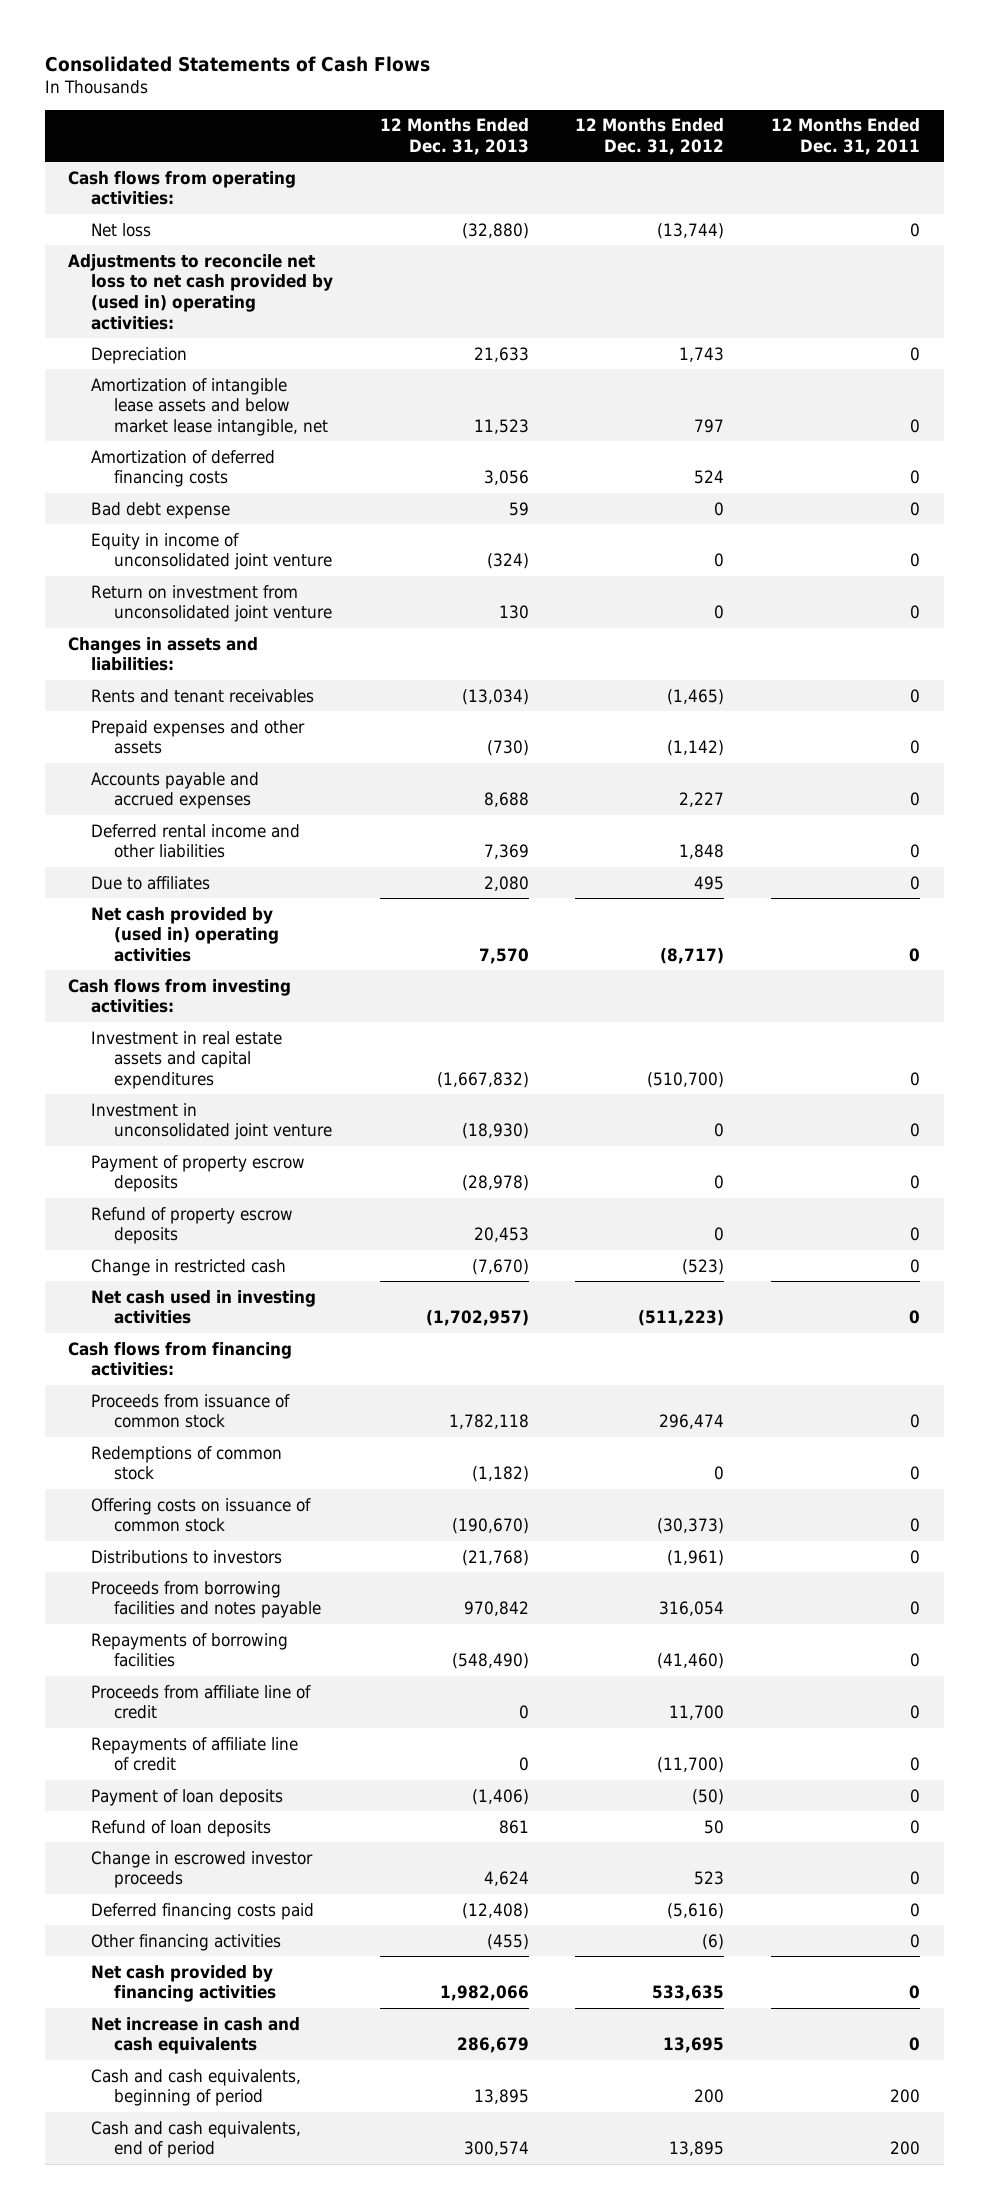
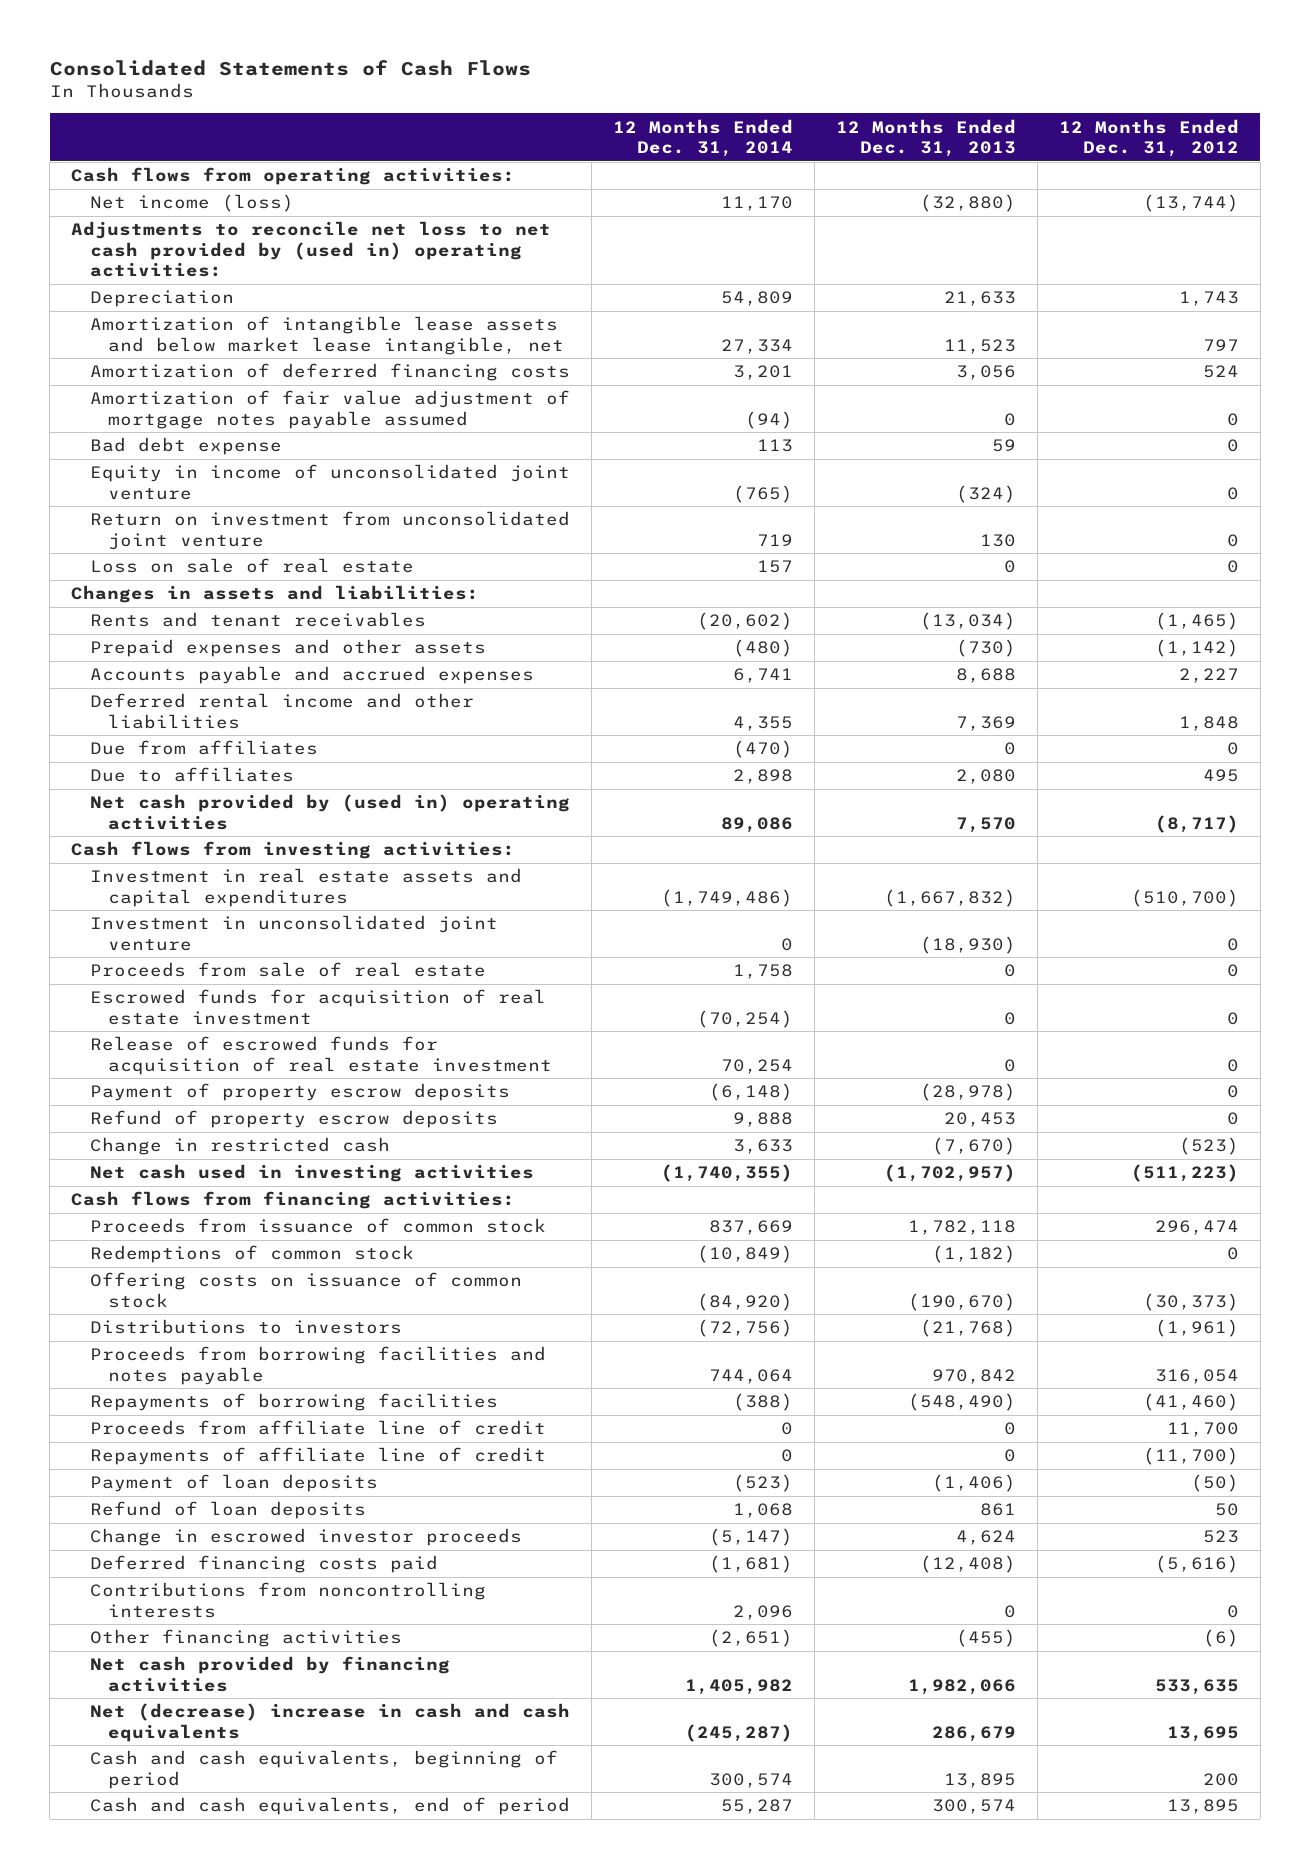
[771,118,921,156] 12 Months Ended Dec. 31, 2011 -> none
none -> [612,118,793,157] 12 Months Ended Dec. 31, 2014
[90,222,151,237] Net loss -> [89,194,294,213] Net income (loss)
none -> [89,390,570,429] Amortization of fair value adjustment of mortgage notes payable assumed
none -> [89,558,414,574] Loss on sale of real estate
none -> [89,740,318,756] Due from affiliates
none -> [89,962,486,978] Proceeds from sale of real estate
none -> [89,989,546,1025] Escrowed funds for acquisition of real estate investment
none -> [89,1036,553,1075] Release of escrowed funds for acquisition of real estate investment
none -> [89,1582,486,1618] Contributions from noncontrolling interests
[90,2016,300,2055] Net increase in cash and cash equivalents -> [89,1703,570,1742] Net (decrease) increase in cash and cash equivalents

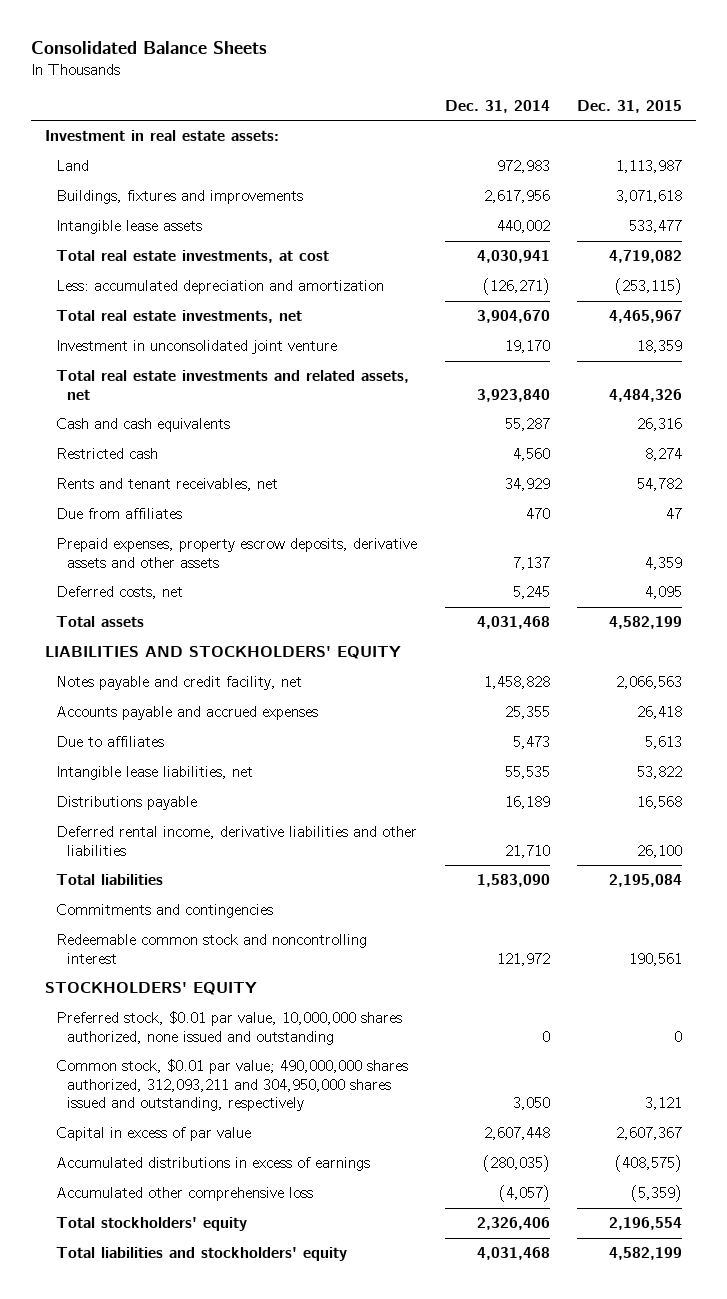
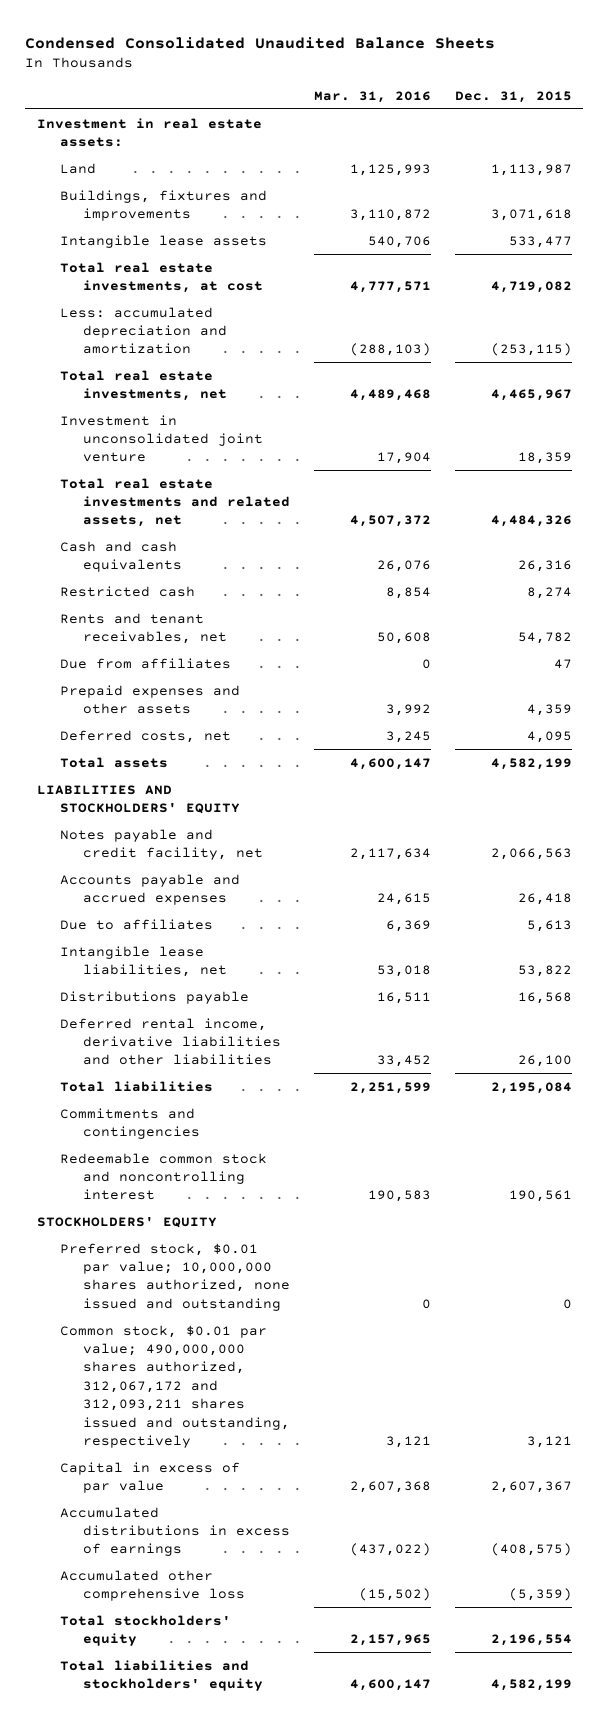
[30,41,267,55] Consolidated Balance Sheets -> [25,36,496,49] Condensed Consolidated Unaudited Balance Sheets
[444,99,550,113] Dec. 31, 2014 -> none
none -> [313,90,431,103] Mar. 31, 2016
[55,538,417,568] Prepaid expenses, property escrow deposits, derivative assets and other assets -> [60,684,241,715] Prepaid expenses and other assets
[55,1011,402,1045] Preferred stock, $0.01 par value, 10,000,000 shares authorized, none issued and outstanding -> [60,1242,291,1311] Preferred stock, $0.01 par value; 10,000,000 shares authorized, none issued and outstanding
[55,1059,408,1111] Common stock, $0.01 par value; 490,000,000 shares authorized, 312,093,211 and 304,950,000 shares issued and outstanding, respectively -> [60,1324,291,1449] Common stock, $0.01 par value; 490,000,000 shares authorized, 312,067,172 and 312,093,211 shares issued and outstanding, respectively

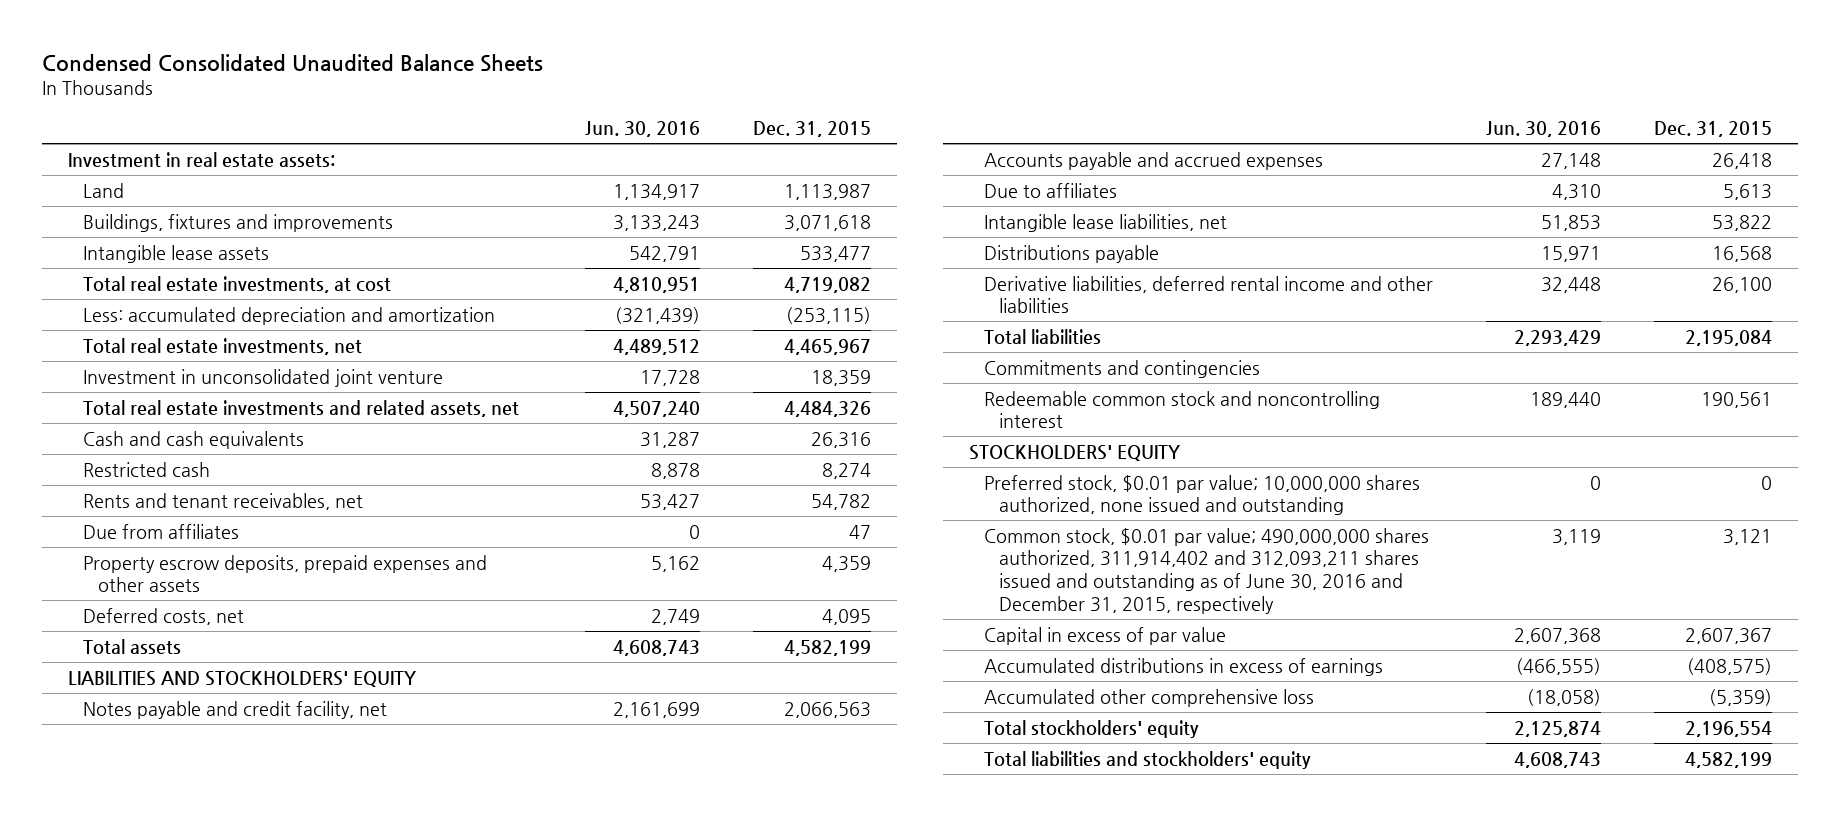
[313,90,431,103] Mar. 31, 2016 -> none
none -> [584,121,700,138] Jun. 30, 2016
[60,684,241,715] Prepaid expenses and other assets -> [83,554,488,593] Property escrow deposits, prepaid expenses and other assets
[60,1017,282,1066] Deferred rental income, derivative liabilities and other liabilities -> [983,275,1433,314] Derivative liabilities, deferred rental income and other liabilities
[60,1324,291,1449] Common stock, $0.01 par value; 490,000,000 shares authorized, 312,067,172 and 312,093,211 shares issued and outstanding, respectively -> [983,527,1429,615] Common stock, $0.01 par value; 490,000,000 shares authorized, 311,914,402 and 312,093,211 shares issued and outstanding as of June 30, 2016 and December 31, 2015, respectively

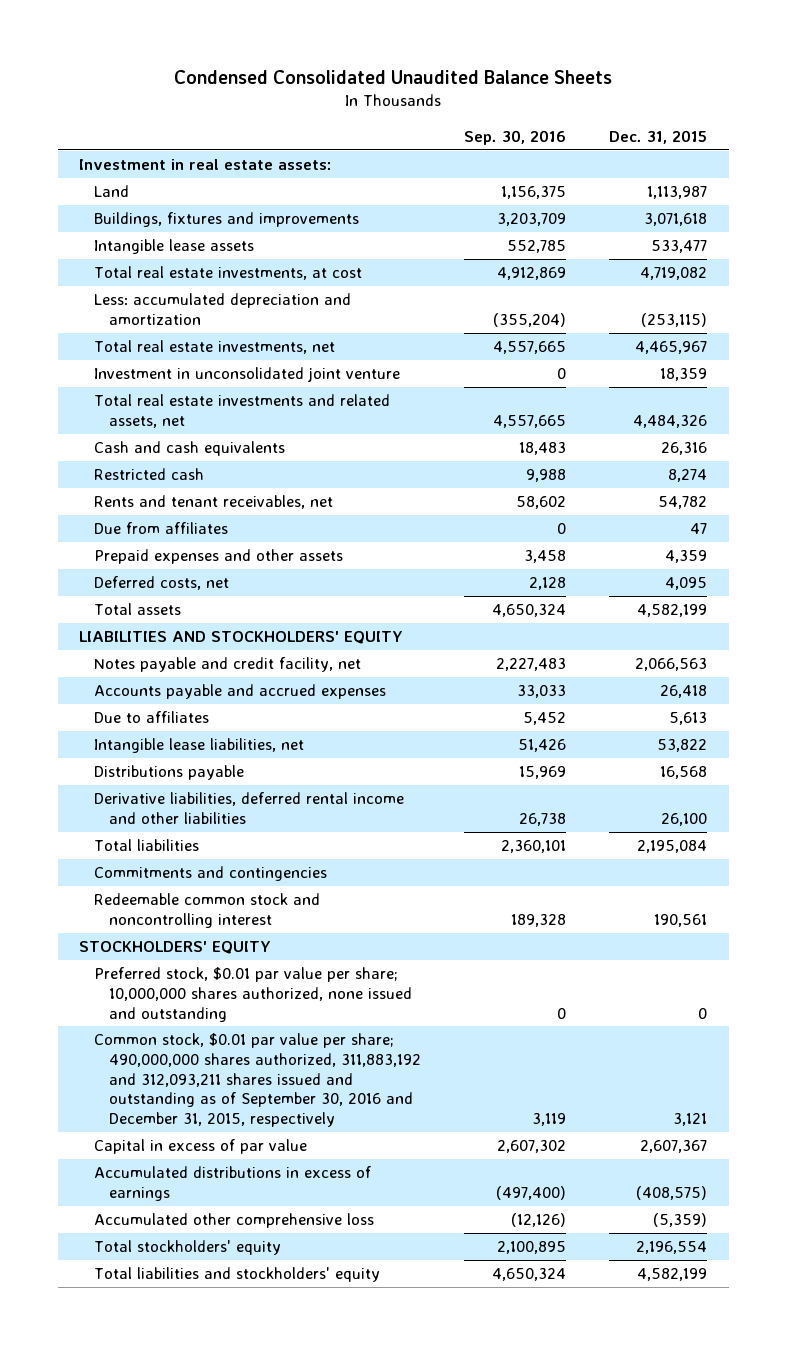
[584,121,700,138] Jun. 30, 2016 -> none
none -> [464,129,567,145] Sep. 30, 2016
[83,554,488,593] Property escrow deposits, prepaid expenses and other assets -> [94,549,344,565] Prepaid expenses and other assets
[983,474,1420,516] Preferred stock, $0.01 par value; 10,000,000 shares authorized, none issued and outstanding -> [94,967,413,1022] Preferred stock, $0.01 par value per share; 10,000,000 shares authorized, none issued and outstanding
[983,527,1429,615] Common stock, $0.01 par value; 490,000,000 shares authorized, 311,914,402 and 312,093,211 shares issued and outstanding as of June 30, 2016 and December 31, 2015, respectively -> [94,1033,422,1128] Common stock, $0.01 par value per share; 490,000,000 shares authorized, 311,883,192 and 312,093,211 shares issued and outstanding as of September 30, 2016 and December 31, 2015, respectively

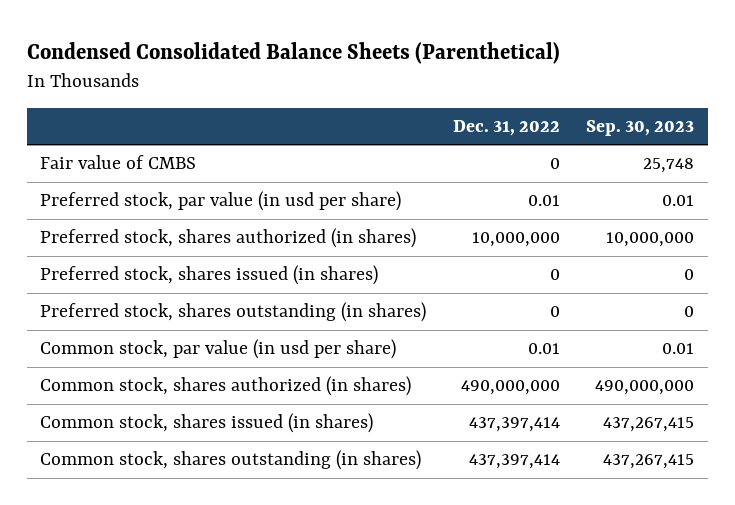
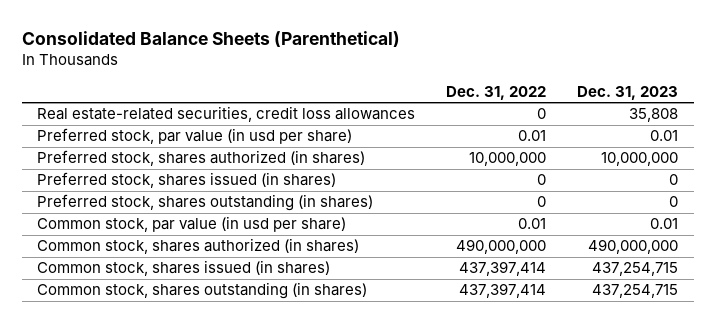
[27,42,561,65] Condensed Consolidated Balance Sheets (Parenthetical) -> [21,31,400,48] Consolidated Balance Sheets (Parenthetical)
[586,119,695,136] Sep. 30, 2023 -> none
none -> [577,85,679,100] Dec. 31, 2023
[40,155,197,170] Fair value of CMBS -> none
none -> [37,106,416,123] Real estate-related securities, credit loss allowances

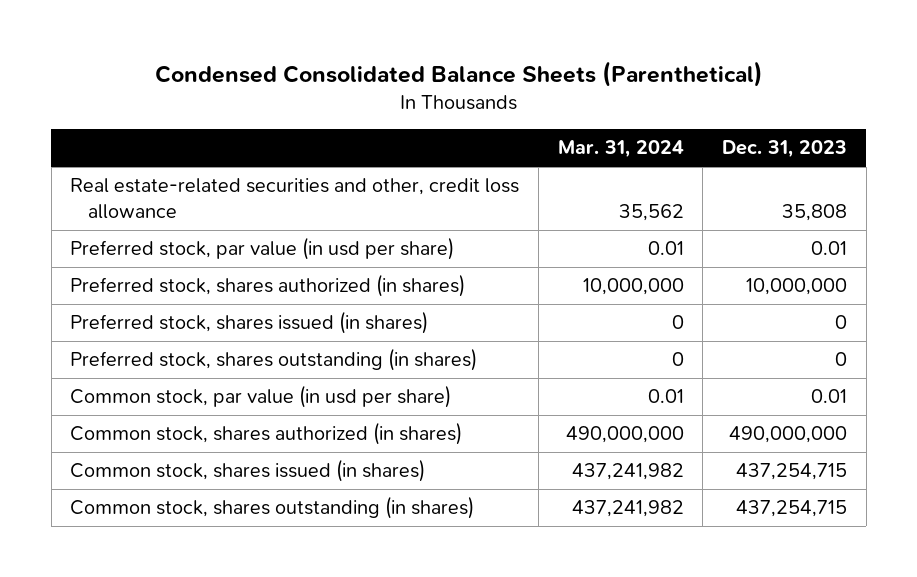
[21,31,400,48] Consolidated Balance Sheets (Parenthetical) -> [154,60,763,87] Condensed Consolidated Balance Sheets (Parenthetical)
[446,85,547,100] Dec. 31, 2022 -> none
none -> [557,140,684,159] Mar. 31, 2024
[37,106,416,123] Real estate-related securities, credit loss allowances -> [70,178,520,219] Real estate-related securities and other, credit loss allowance

